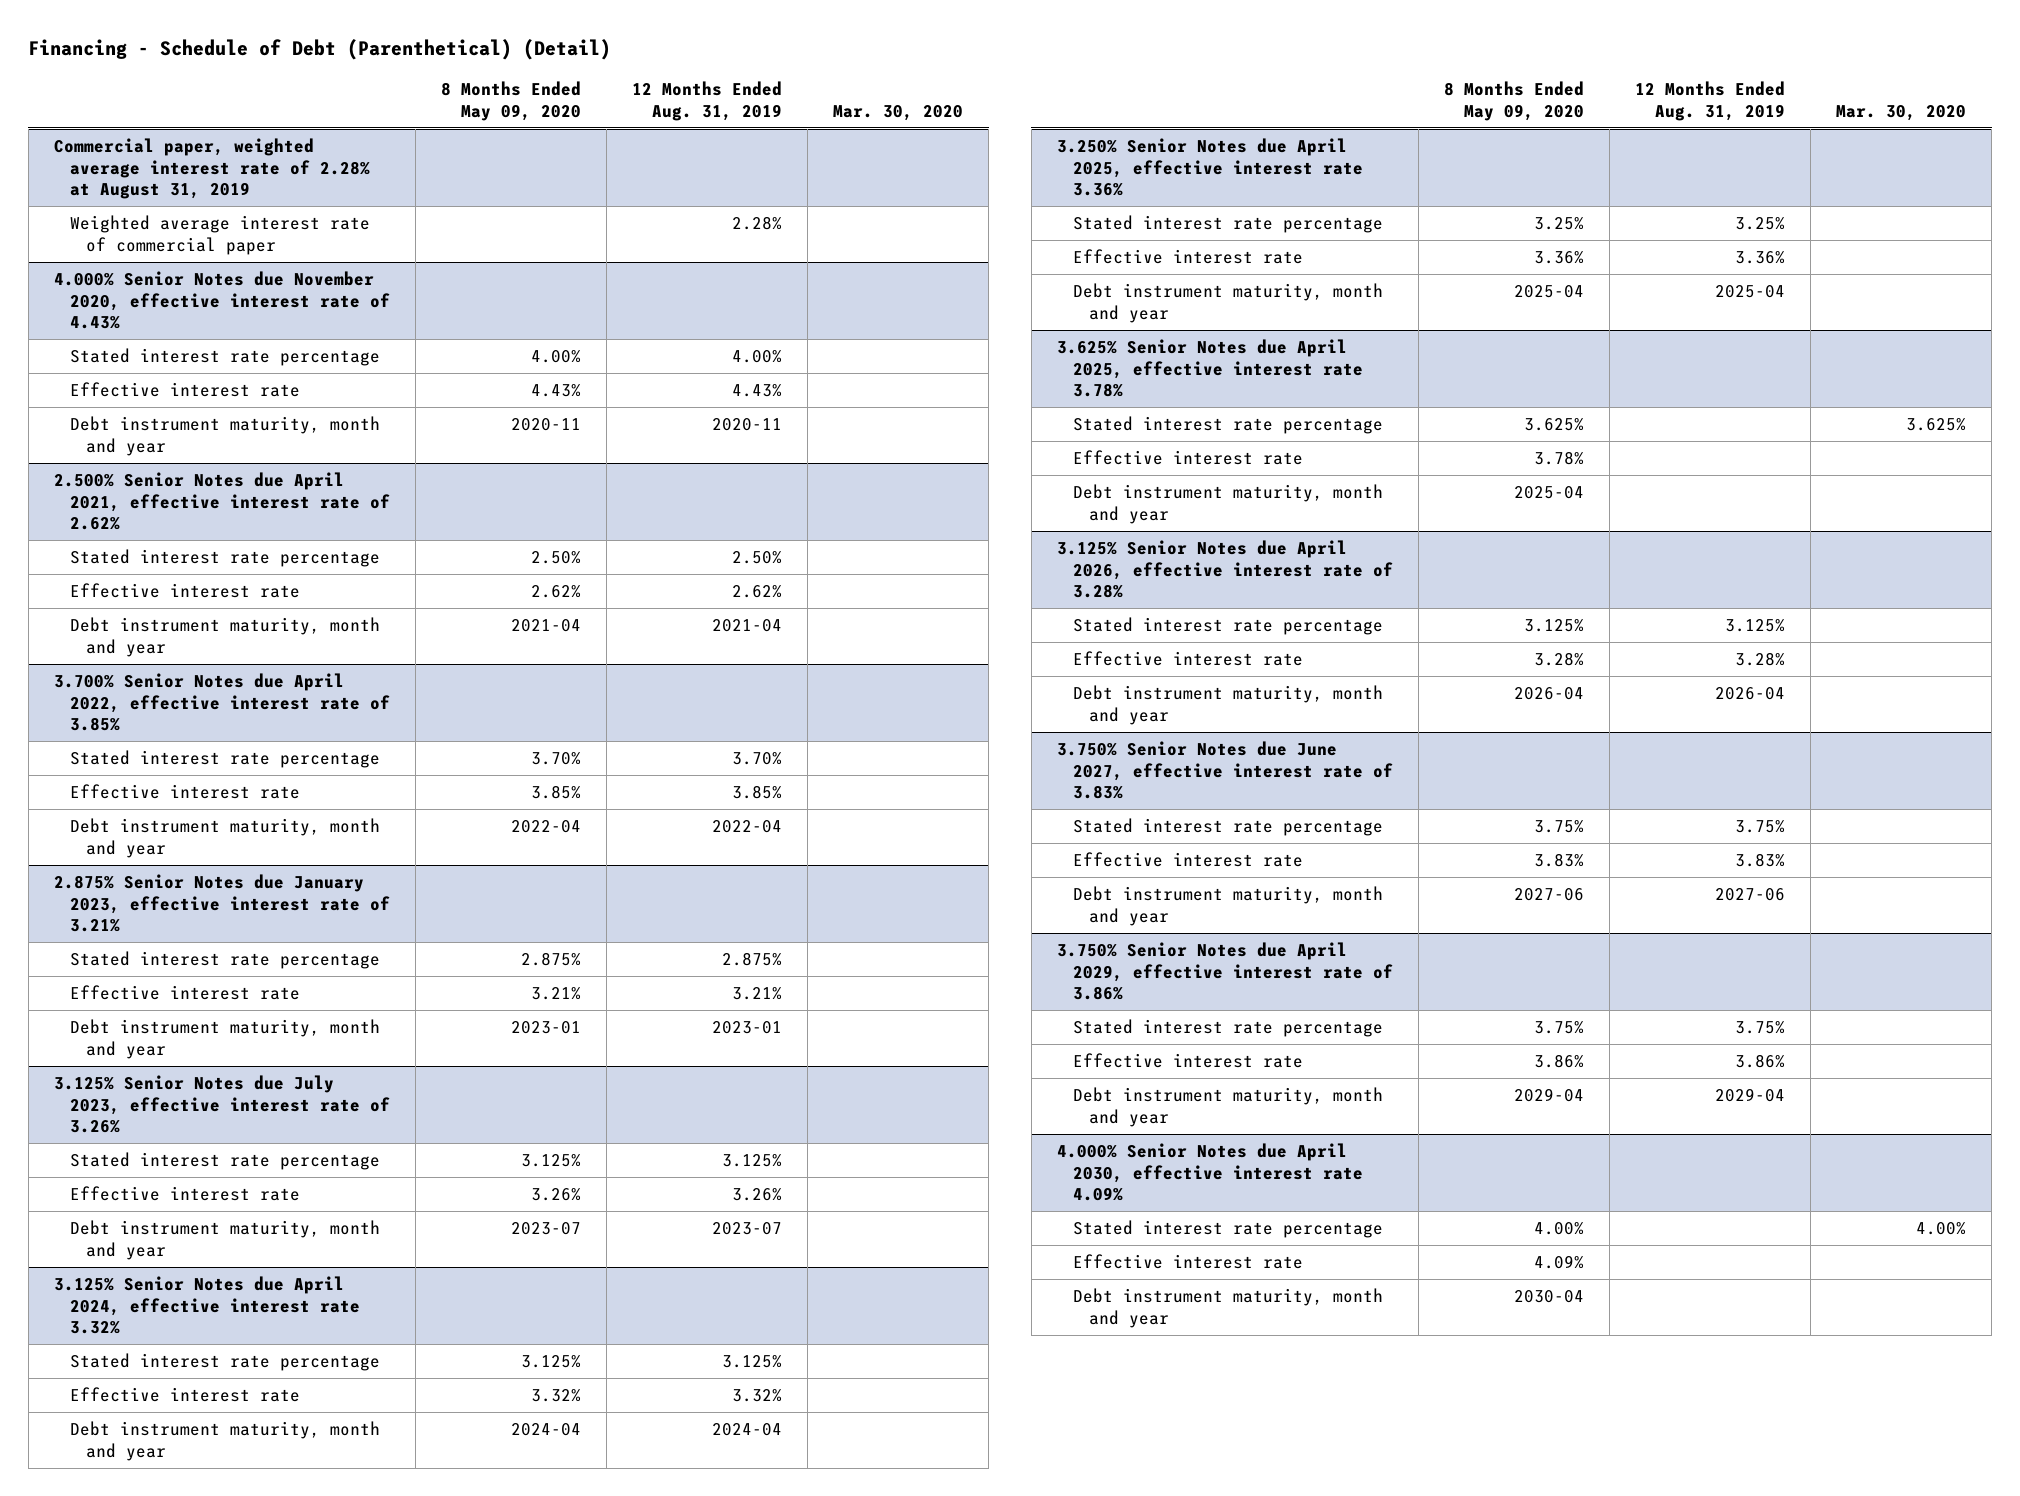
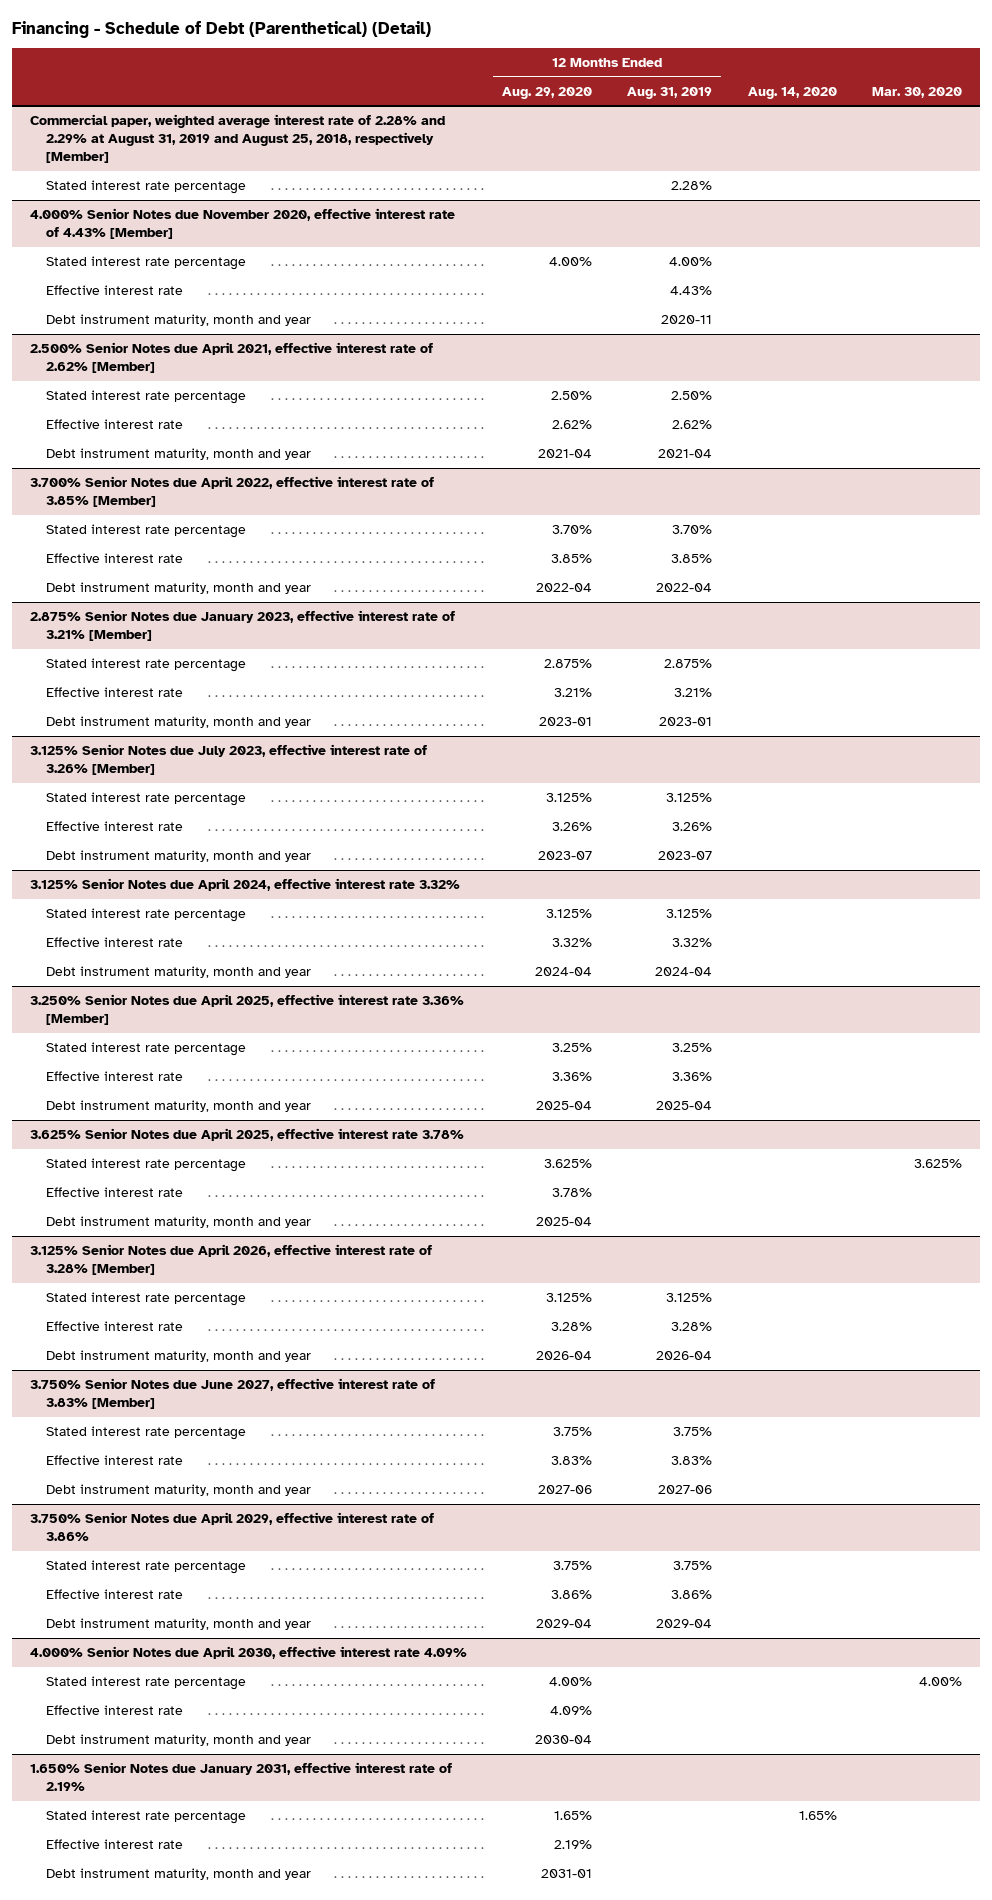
[440,80,581,121] 8 Months Ended May 09, 2020 -> none
none -> [502,86,593,99] Aug. 29, 2020
none -> [747,86,837,99] Aug. 14, 2020
[53,137,370,200] Commercial paper, weighted average interest rate of 2.28% at August 31, 2019 -> [29,114,445,164] Commercial paper, weighted average interest rate of 2.28% and 2.29% at August 31, 2019 and August 25, 2018, respectively [Member]
[69,214,370,255] Weighted average interest rate of commercial paper -> [45,180,246,195] Stated interest rate percentage
[53,270,390,330] 4.000% Senior Notes due November 2020, effective interest rate of 4.43% -> [29,208,455,240] 4.000% Senior Notes due November 2020, effective interest rate of 4.43% [Member]
[53,471,390,531] 2.500% Senior Notes due April 2021, effective interest rate of 2.62% -> [29,342,433,374] 2.500% Senior Notes due April 2021, effective interest rate of 2.62% [Member]
[53,672,390,732] 3.700% Senior Notes due April 2022, effective interest rate of 3.85% -> [29,476,434,508] 3.700% Senior Notes due April 2022, effective interest rate of 3.85% [Member]
[53,873,390,933] 2.875% Senior Notes due January 2023, effective interest rate of 3.21% -> [29,610,455,642] 2.875% Senior Notes due January 2023, effective interest rate of 3.21% [Member]
[53,1074,390,1134] 3.125% Senior Notes due July 2023, effective interest rate of 3.26% -> [29,744,427,776] 3.125% Senior Notes due July 2023, effective interest rate of 3.26% [Member]
[1057,137,1363,197] 3.250% Senior Notes due April 2025, effective interest rate 3.36% -> [29,994,464,1026] 3.250% Senior Notes due April 2025, effective interest rate 3.36% [Member]
[1057,539,1393,599] 3.125% Senior Notes due April 2026, effective interest rate of 3.28% -> [29,1244,432,1276] 3.125% Senior Notes due April 2026, effective interest rate of 3.28% [Member]
[1057,740,1393,800] 3.750% Senior Notes due June 2027, effective interest rate of 3.83% -> [29,1378,435,1410] 3.750% Senior Notes due June 2027, effective interest rate of 3.83% [Member]
none -> [29,1762,452,1792] 1.650% Senior Notes due January 2031, effective interest rate of 2.19%
none -> [45,1810,246,1825] Stated interest rate percentage
none -> [45,1839,183,1850] Effective interest rate
none -> [45,1868,311,1881] Debt instrument maturity, month and year

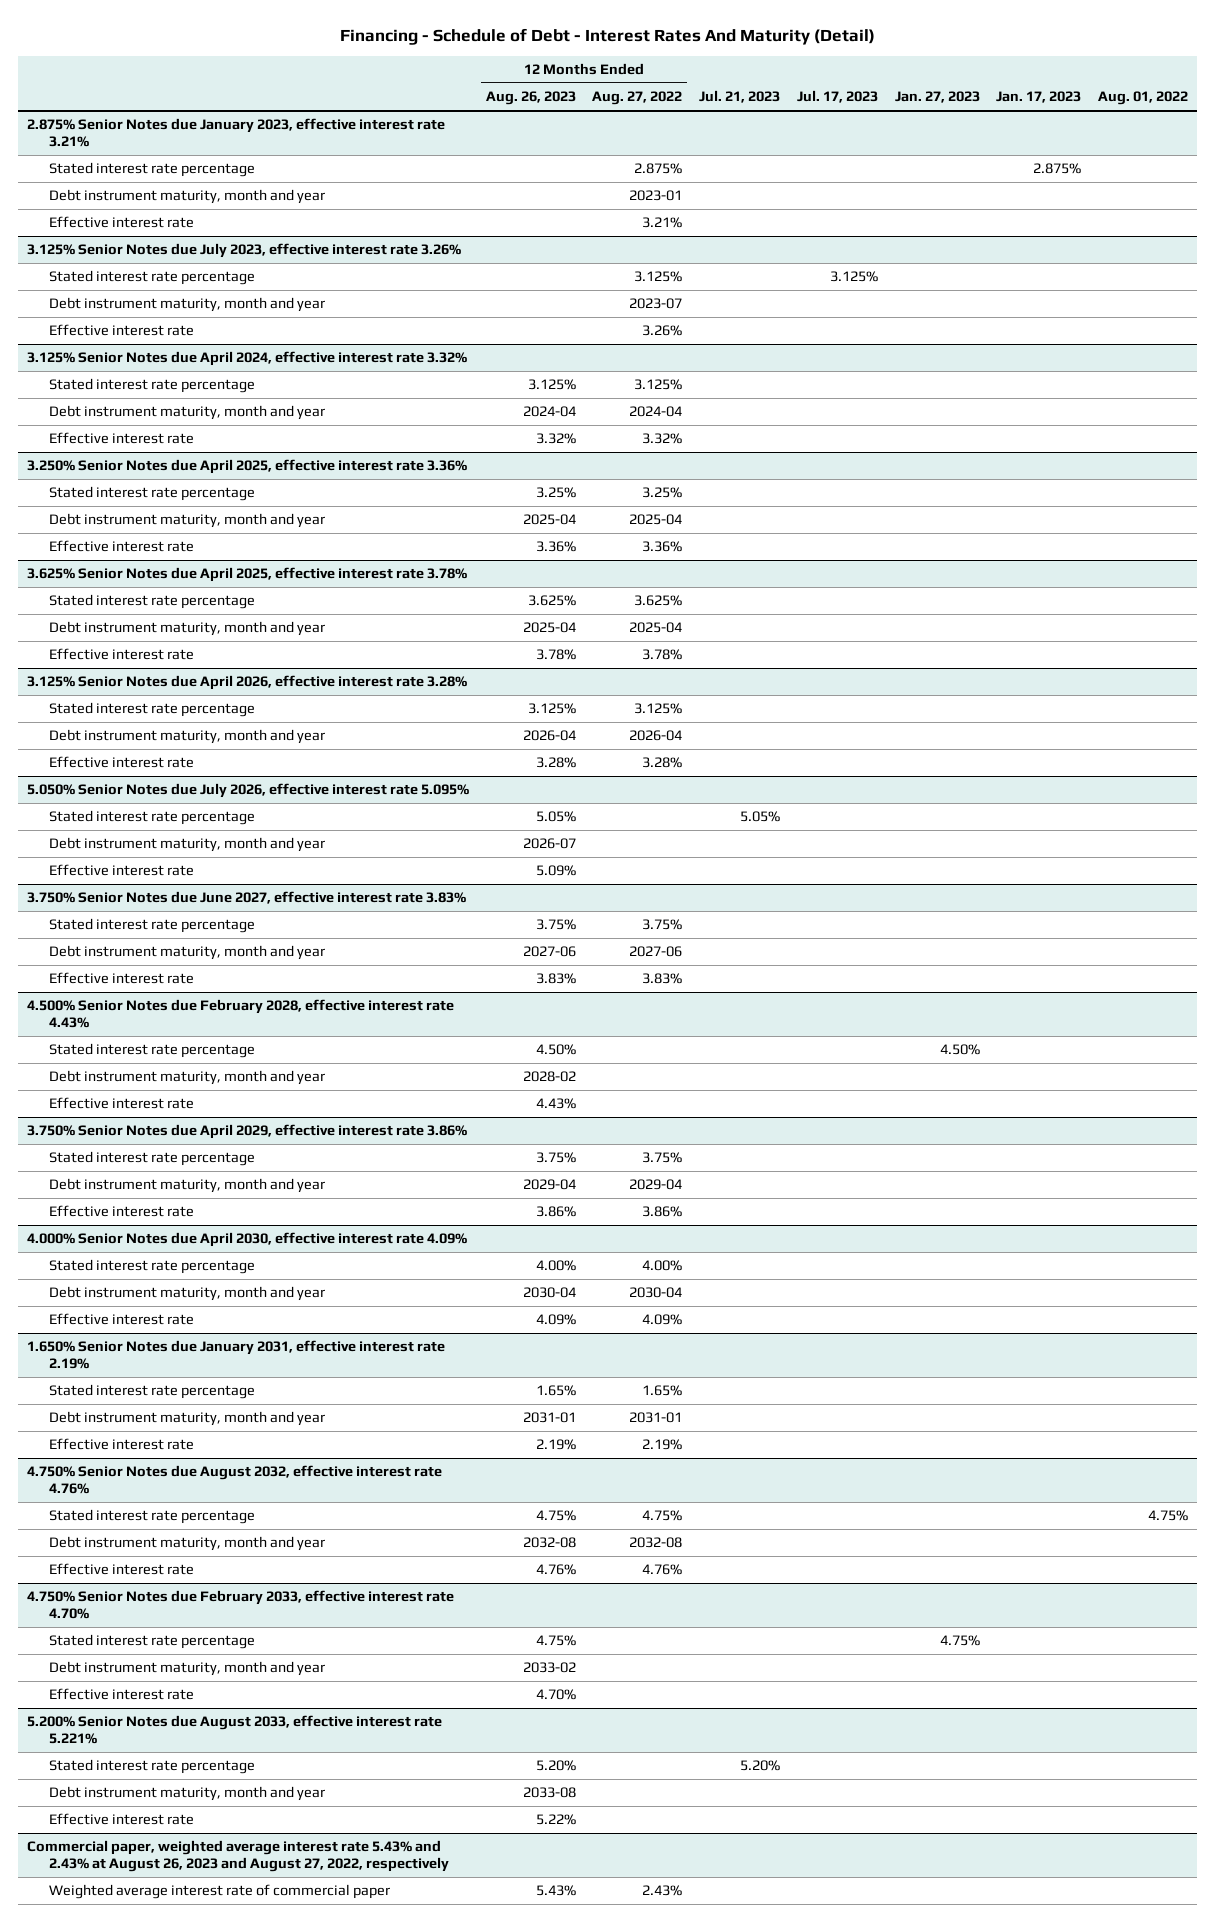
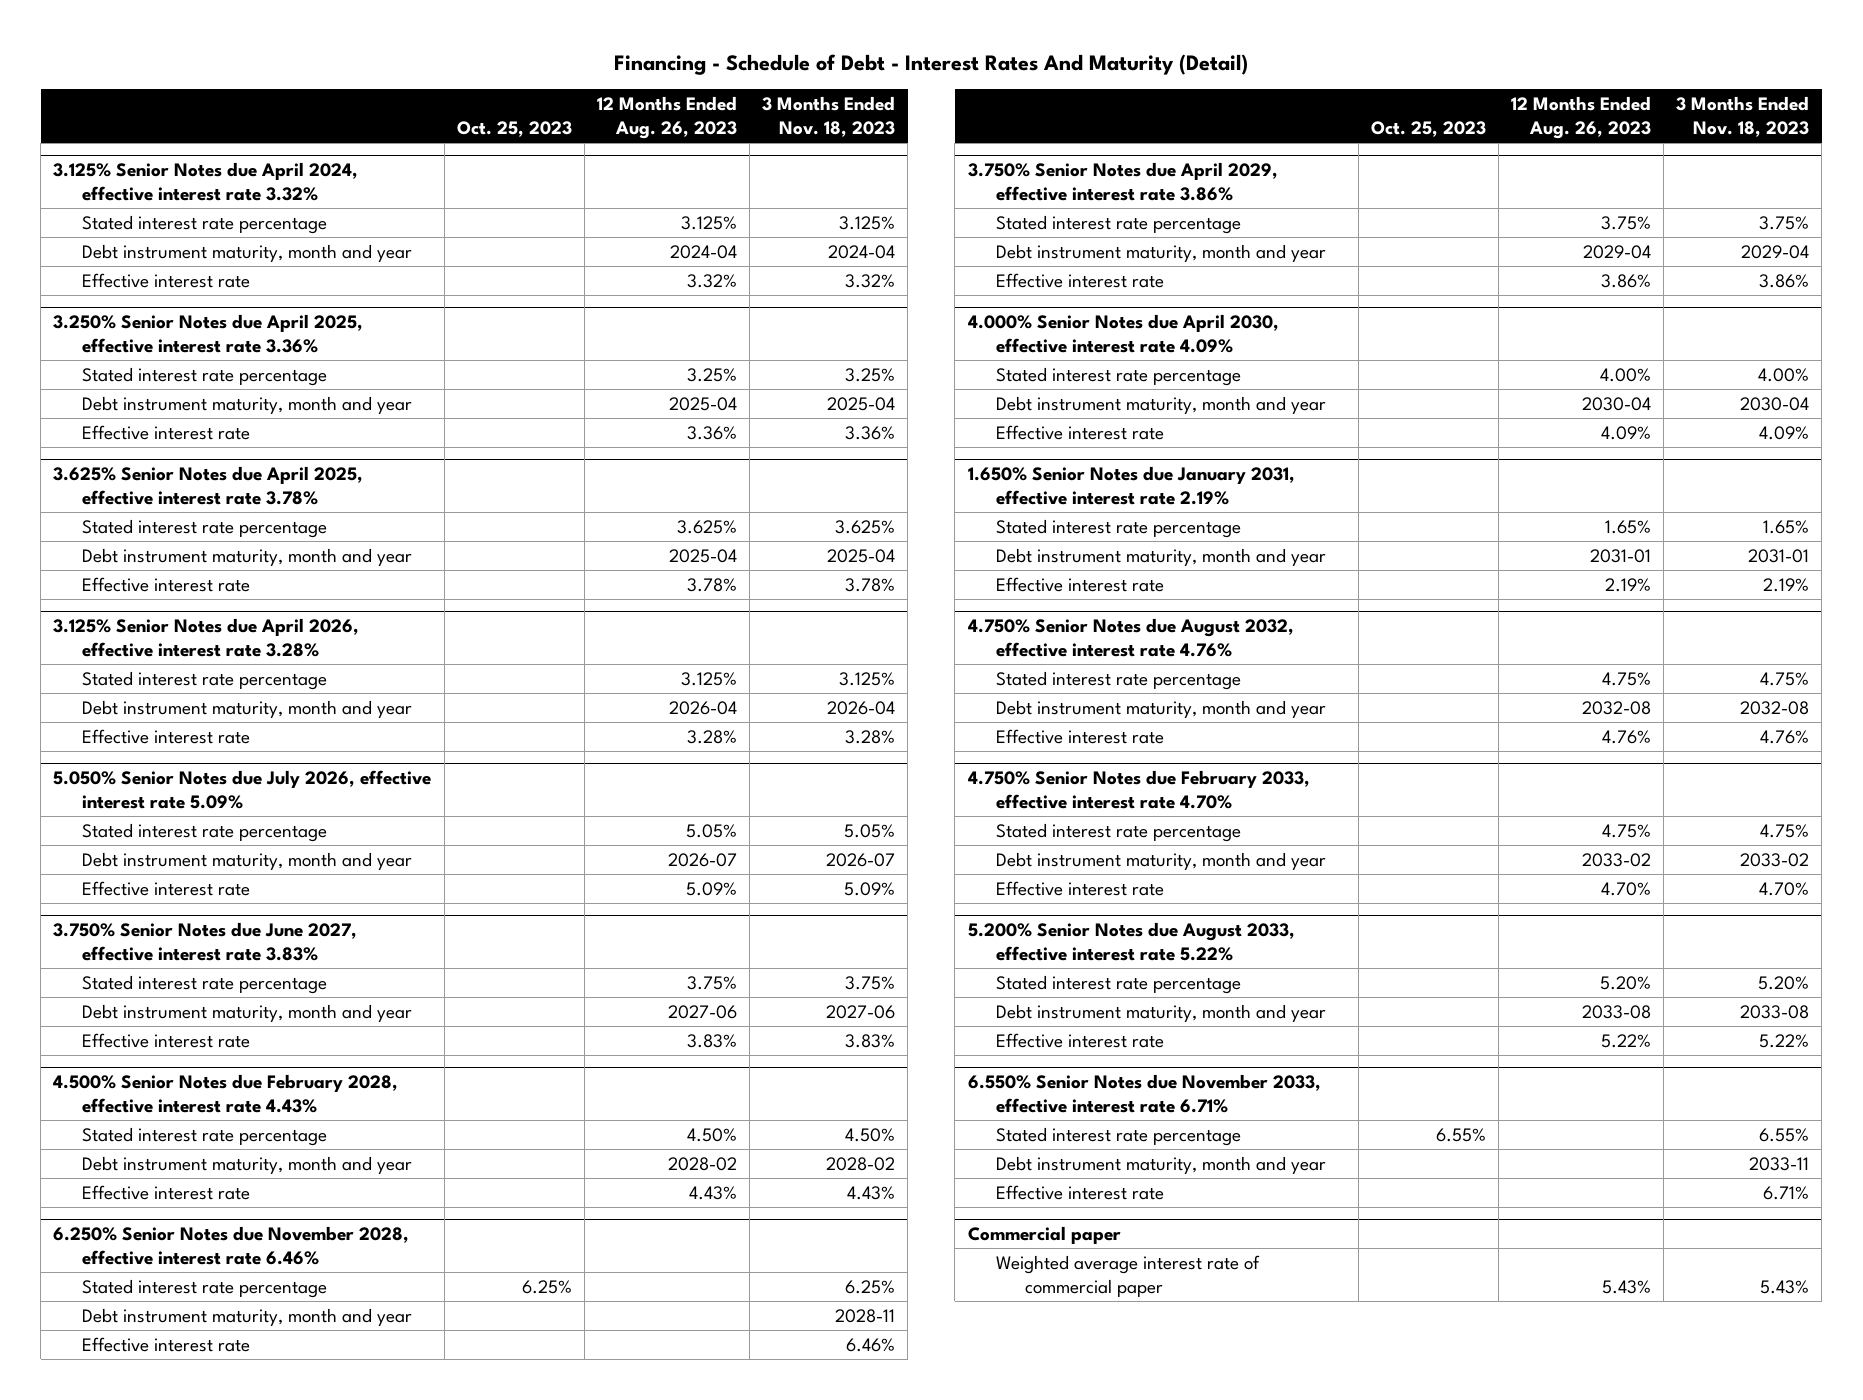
[592,91,683,106] Aug. 27, 2022 -> none
[699,90,781,104] Jul. 21, 2023 -> none
[796,90,878,104] Jul. 17, 2023 -> none
[894,91,980,104] Jan. 27, 2023 -> none
[996,91,1082,104] Jan. 17, 2023 -> none
[1098,91,1189,106] Aug. 01, 2022 -> none
none -> [456,120,572,137] Oct. 25, 2023
none -> [762,95,896,137] 3 Months Ended Nov. 18, 2023
[26,118,445,148] 2.875% Senior Notes due January 2023, effective interest rate 3.21% -> none
[48,162,255,178] Stated interest rate percentage -> none
[48,189,325,205] Debt instrument maturity, month and year -> none
[48,216,194,229] Effective interest rate -> none
[26,243,461,259] 3.125% Senior Notes due July 2023, effective interest rate 3.26% -> none
[48,270,255,286] Stated interest rate percentage -> none
[48,297,325,313] Debt instrument maturity, month and year -> none
[48,324,194,337] Effective interest rate -> none
[26,783,469,799] 5.050% Senior Notes due July 2026, effective interest rate 5.095% -> [53,769,432,809] 5.050% Senior Notes due July 2026, effective interest rate 5.09%
none -> [53,1225,410,1265] 6.250% Senior Notes due November 2028, effective interest rate 6.46%
none -> [81,1278,327,1298] Stated interest rate percentage
none -> [81,1307,412,1326] Debt instrument maturity, month and year
none -> [81,1336,250,1352] Effective interest rate
[26,1715,442,1745] 5.200% Senior Notes due August 2033, effective interest rate 5.221% -> [967,921,1295,961] 5.200% Senior Notes due August 2033, effective interest rate 5.22%
none -> [967,1073,1321,1113] 6.550% Senior Notes due November 2033, effective interest rate 6.71%
none -> [996,1126,1242,1146] Stated interest rate percentage
none -> [996,1155,1327,1174] Debt instrument maturity, month and year
none -> [996,1184,1165,1200] Effective interest rate
[26,1840,449,1873] Commercial paper, weighted average interest rate 5.43% and 2.43% at August 26, 2023 and August 27, 2022, respectively -> [967,1225,1121,1244] Commercial paper

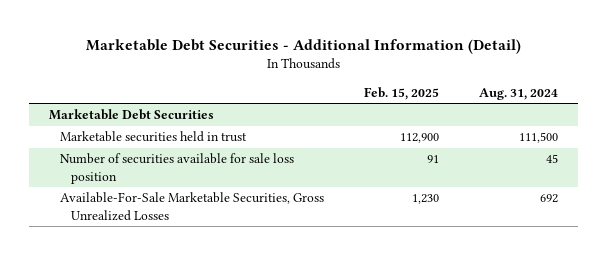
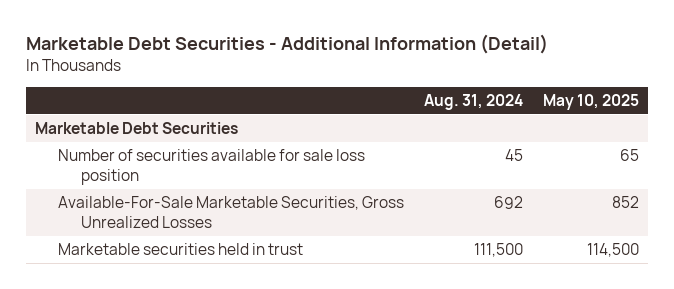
[363,86,439,100] Feb. 15, 2025 -> none
none -> [542,93,639,110] May 10, 2025
[59,131,247,143] Marketable securities held in trust -> [58,243,304,256] Marketable securities held in trust

